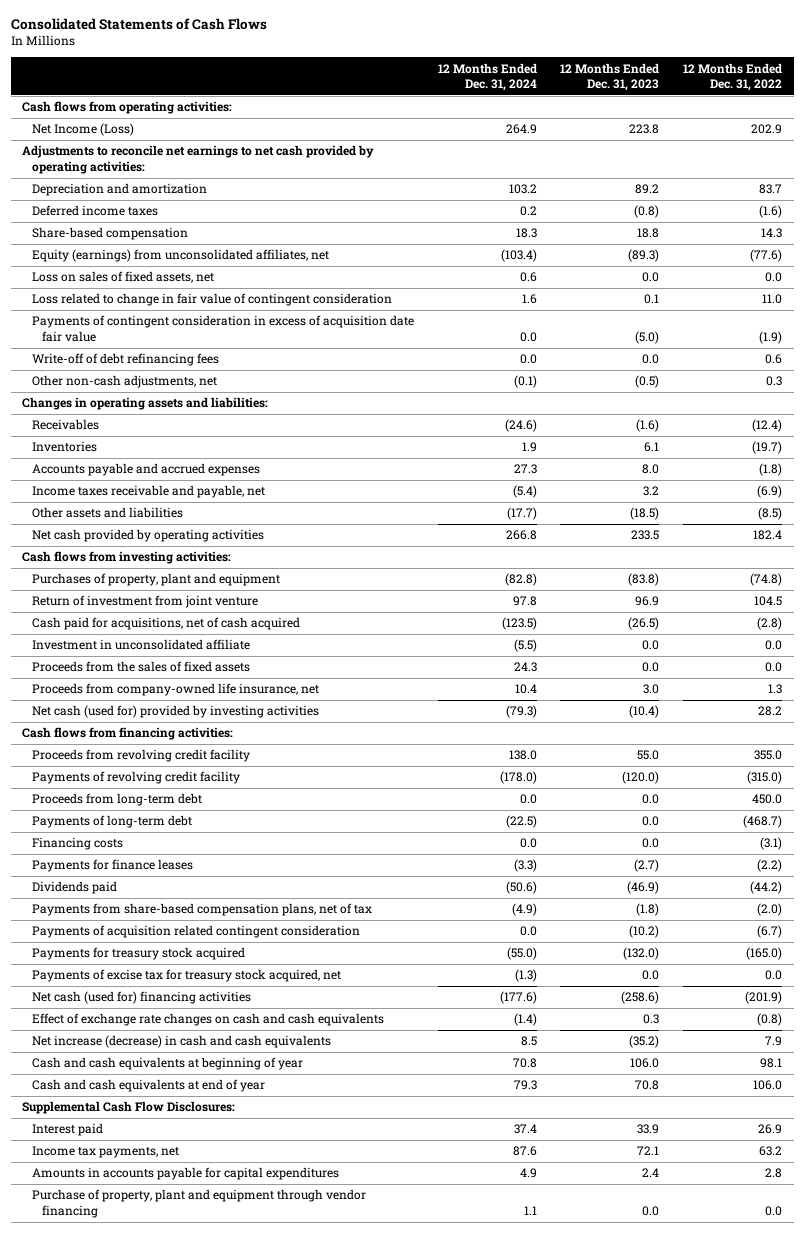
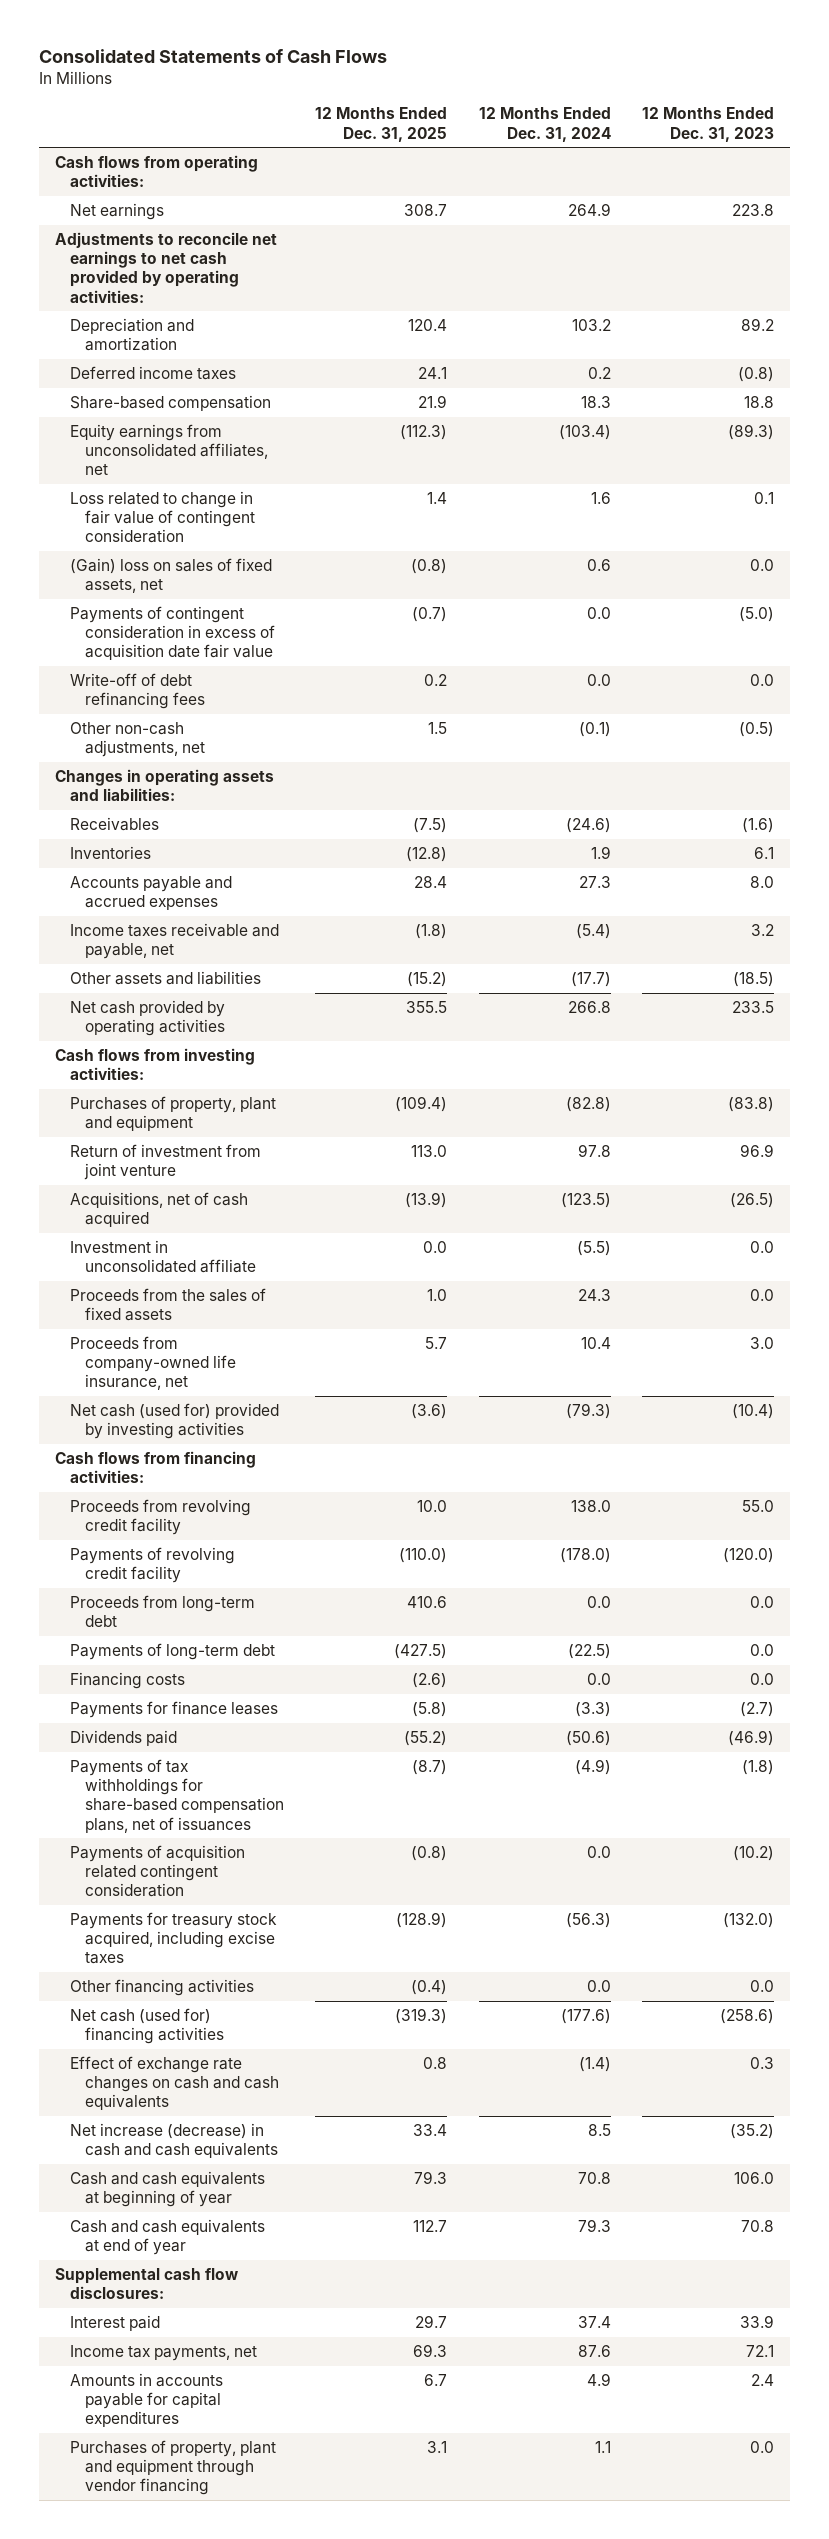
[682,62,782,91] 12 Months Ended Dec. 31, 2022 -> none
none -> [315,107,448,142] 12 Months Ended Dec. 31, 2025
[31,123,134,137] Net Income (Loss) -> [69,203,164,221] Net earnings
[31,271,214,284] Loss on sales of fixed assets, net -> none
[31,249,329,263] Equity (earnings) from unconsolidated affiliates, net -> [69,424,268,476] Equity earnings from unconsolidated affiliates, net
none -> [69,558,272,594] (Gain) loss on sales of fixed assets, net
[31,617,300,631] Cash paid for acquisitions, net of cash acquired -> [69,1192,248,1228] Acquisitions, net of cash acquired
[31,903,372,917] Payments from share-based compensation plans, net of tax -> [69,1759,284,1833] Payments of tax withholdings for share-based compensation plans, net of issuances
[31,969,341,983] Payments of excise tax for treasury stock acquired, net -> none
[31,947,245,961] Payments for treasury stock acquired -> [69,1912,277,1965] Payments for treasury stock acquired, including excise taxes
[506,947,537,961] (55.0) -> [565,1913,611,1929] (56.3)
none -> [69,1979,254,1997] Other financing activities
[22,1101,236,1115] Supplemental Cash Flow Disclosures: -> [54,2268,238,2300] Supplemental cash flow disclosures:
[31,1189,366,1218] Purchase of property, plant and equipment through vendor financing -> [69,2440,276,2496] Purchases of property, plant and equipment through vendor financing

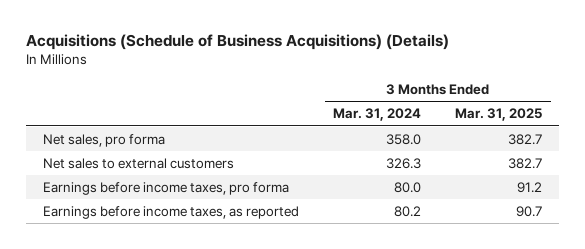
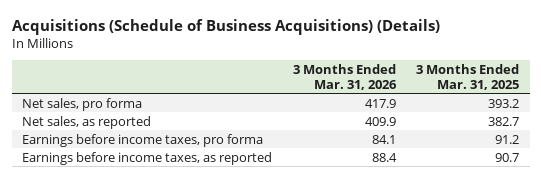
[333,108,422,122] Mar. 31, 2024 -> none
none -> [292,63,397,90] 3 Months Ended Mar. 31, 2026
[508,133,543,145] 382.7 -> [488,98,520,108] 393.2
[42,157,234,169] Net sales to external customers -> [21,115,151,129] Net sales, as reported

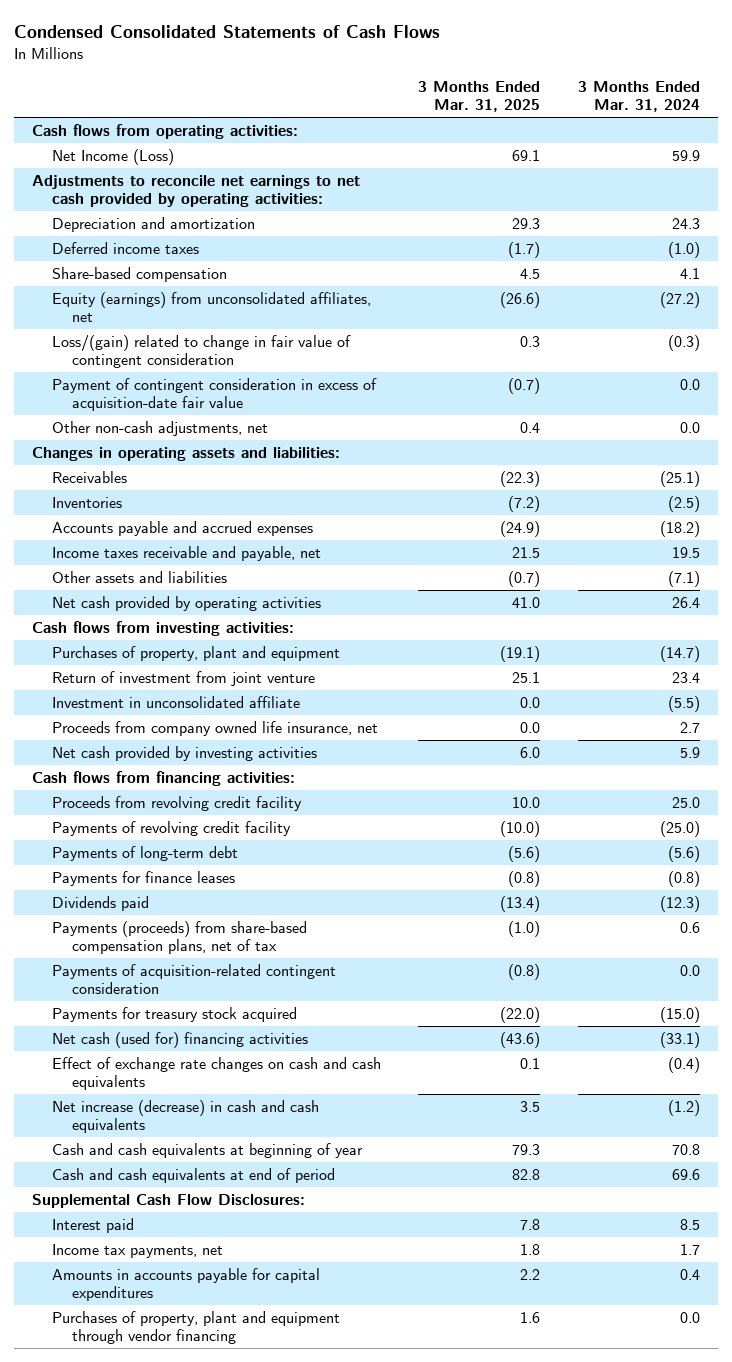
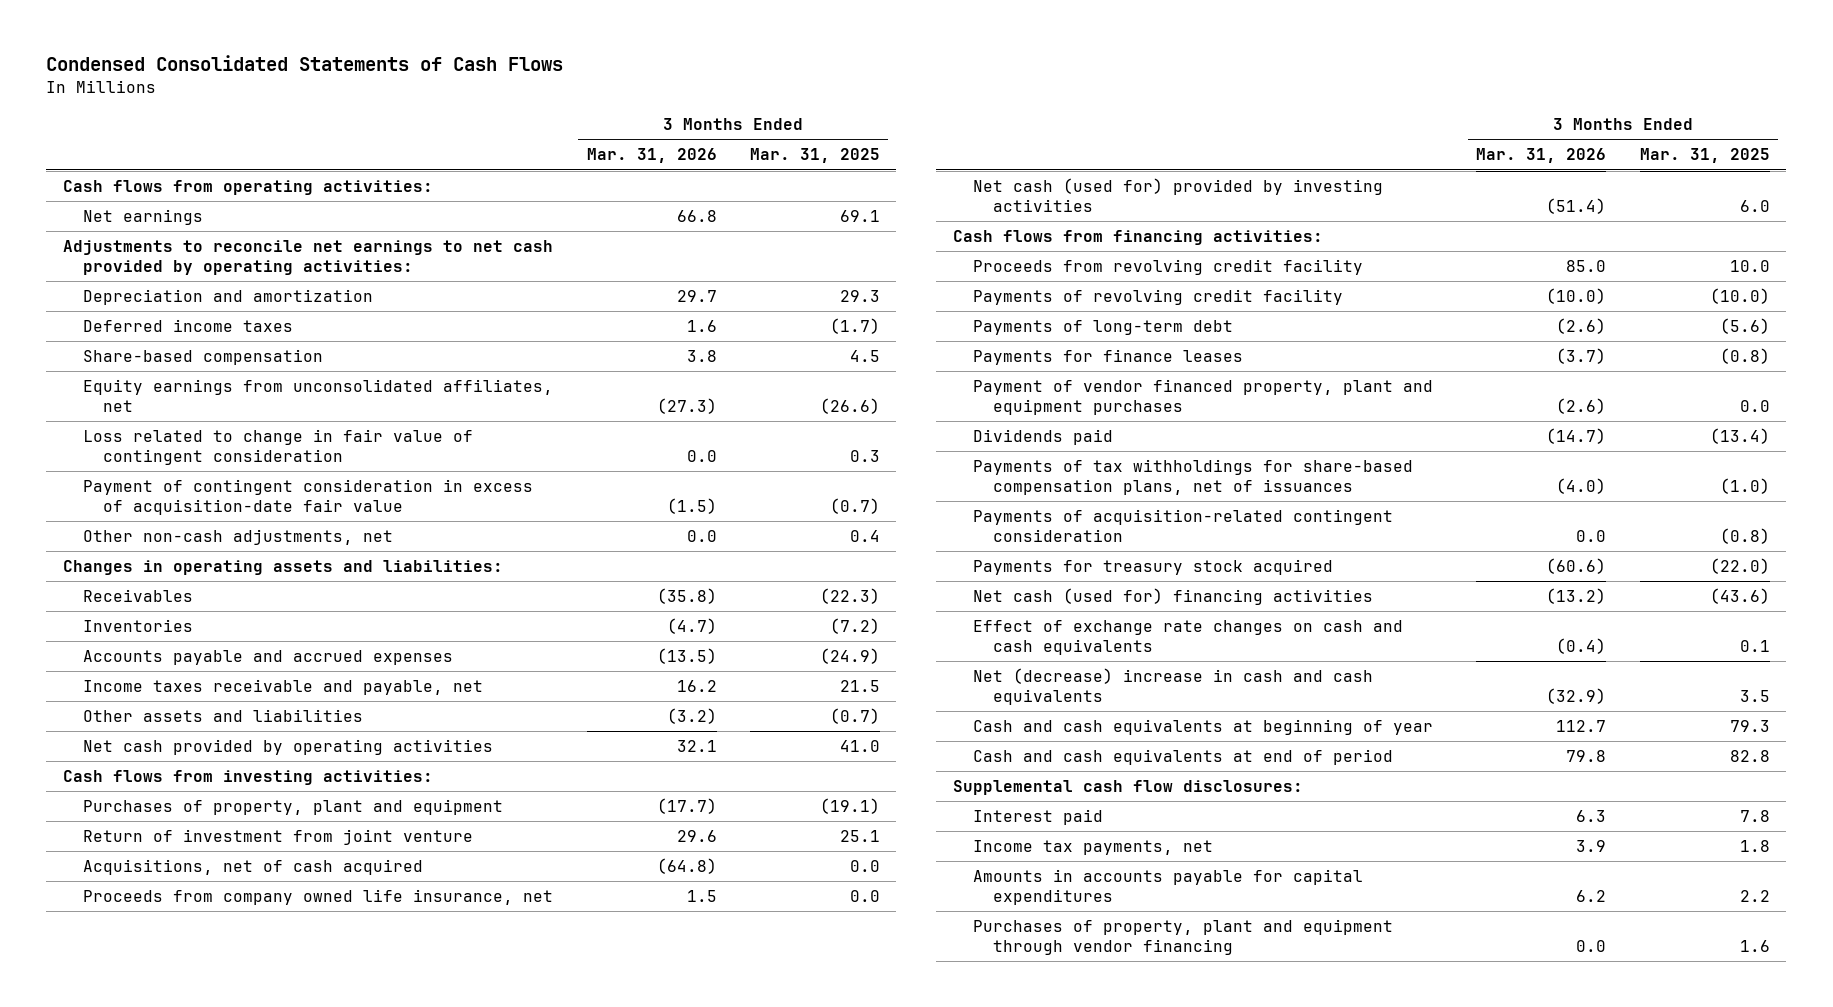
[577,81,700,113] 3 Months Ended Mar. 31, 2024 -> none
none -> [586,148,717,164] Mar. 31, 2026
[51,148,174,165] Net Income (Loss) -> [83,209,204,226] Net earnings
[51,291,371,323] Equity (earnings) from unconsolidated affiliates, net -> [83,379,554,413] Equity earnings from unconsolidated affiliates, net
[51,334,351,369] Loss/(gain) related to change in fair value of contingent consideration -> [83,429,474,466] Loss related to change in fair value of contingent consideration
[51,695,300,708] Investment in unconsolidated affiliate -> none
none -> [83,859,424,876] Acquisitions, net of cash acquired
[51,745,317,761] Net cash provided by investing activities -> [973,178,1384,213] Net cash (used for) provided by investing activities
none -> [973,379,1434,416] Payment of vendor financed property, plant and equipment purchases
[51,920,307,955] Payments (proceeds) from share-based compensation plans, net of tax -> [973,459,1414,496] Payments of tax withholdings for share-based compensation plans, net of issuances
[51,1099,319,1134] Net increase (decrease) in cash and cash equivalents -> [973,668,1374,706] Net (decrease) increase in cash and cash equivalents
[32,1193,306,1208] Supplemental Cash Flow Disclosures: -> [952,780,1303,796] Supplemental cash flow disclosures:

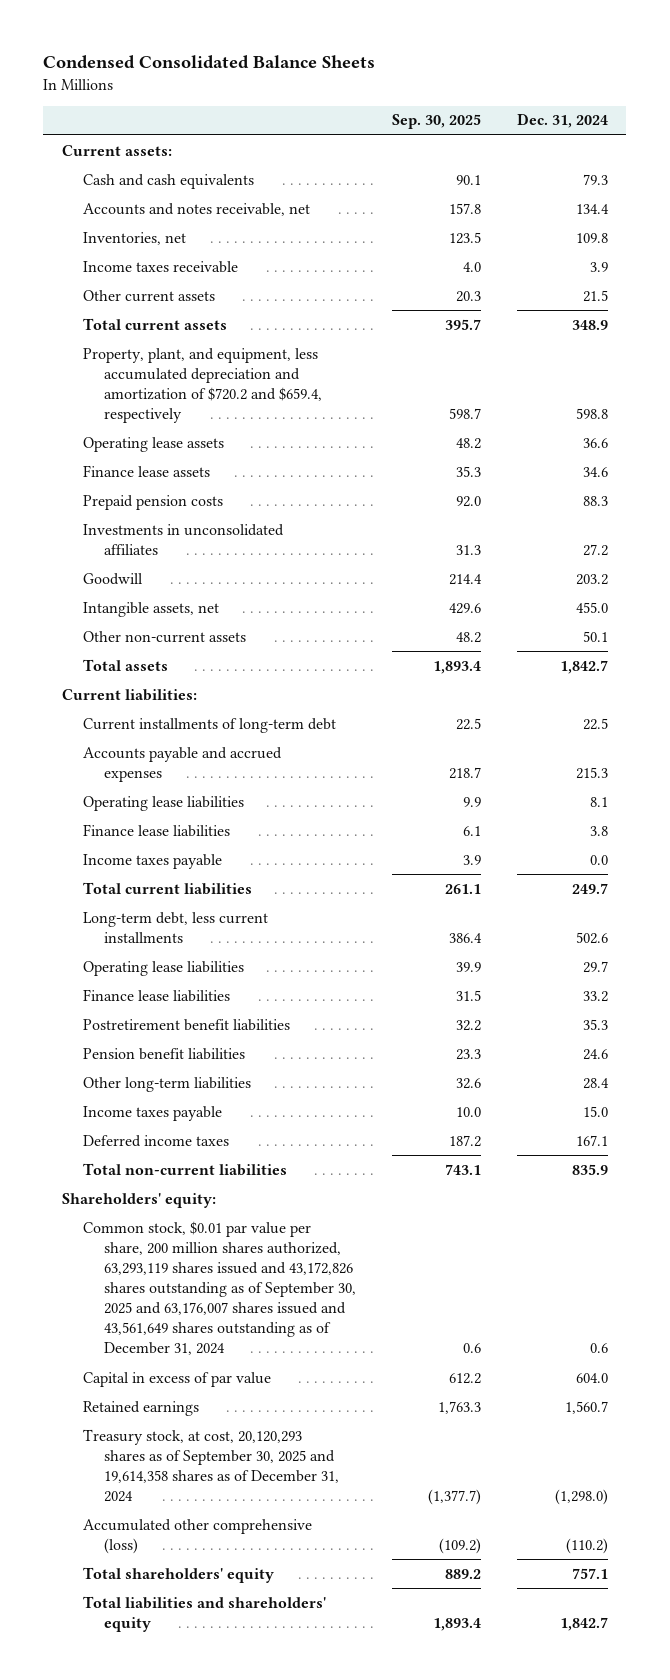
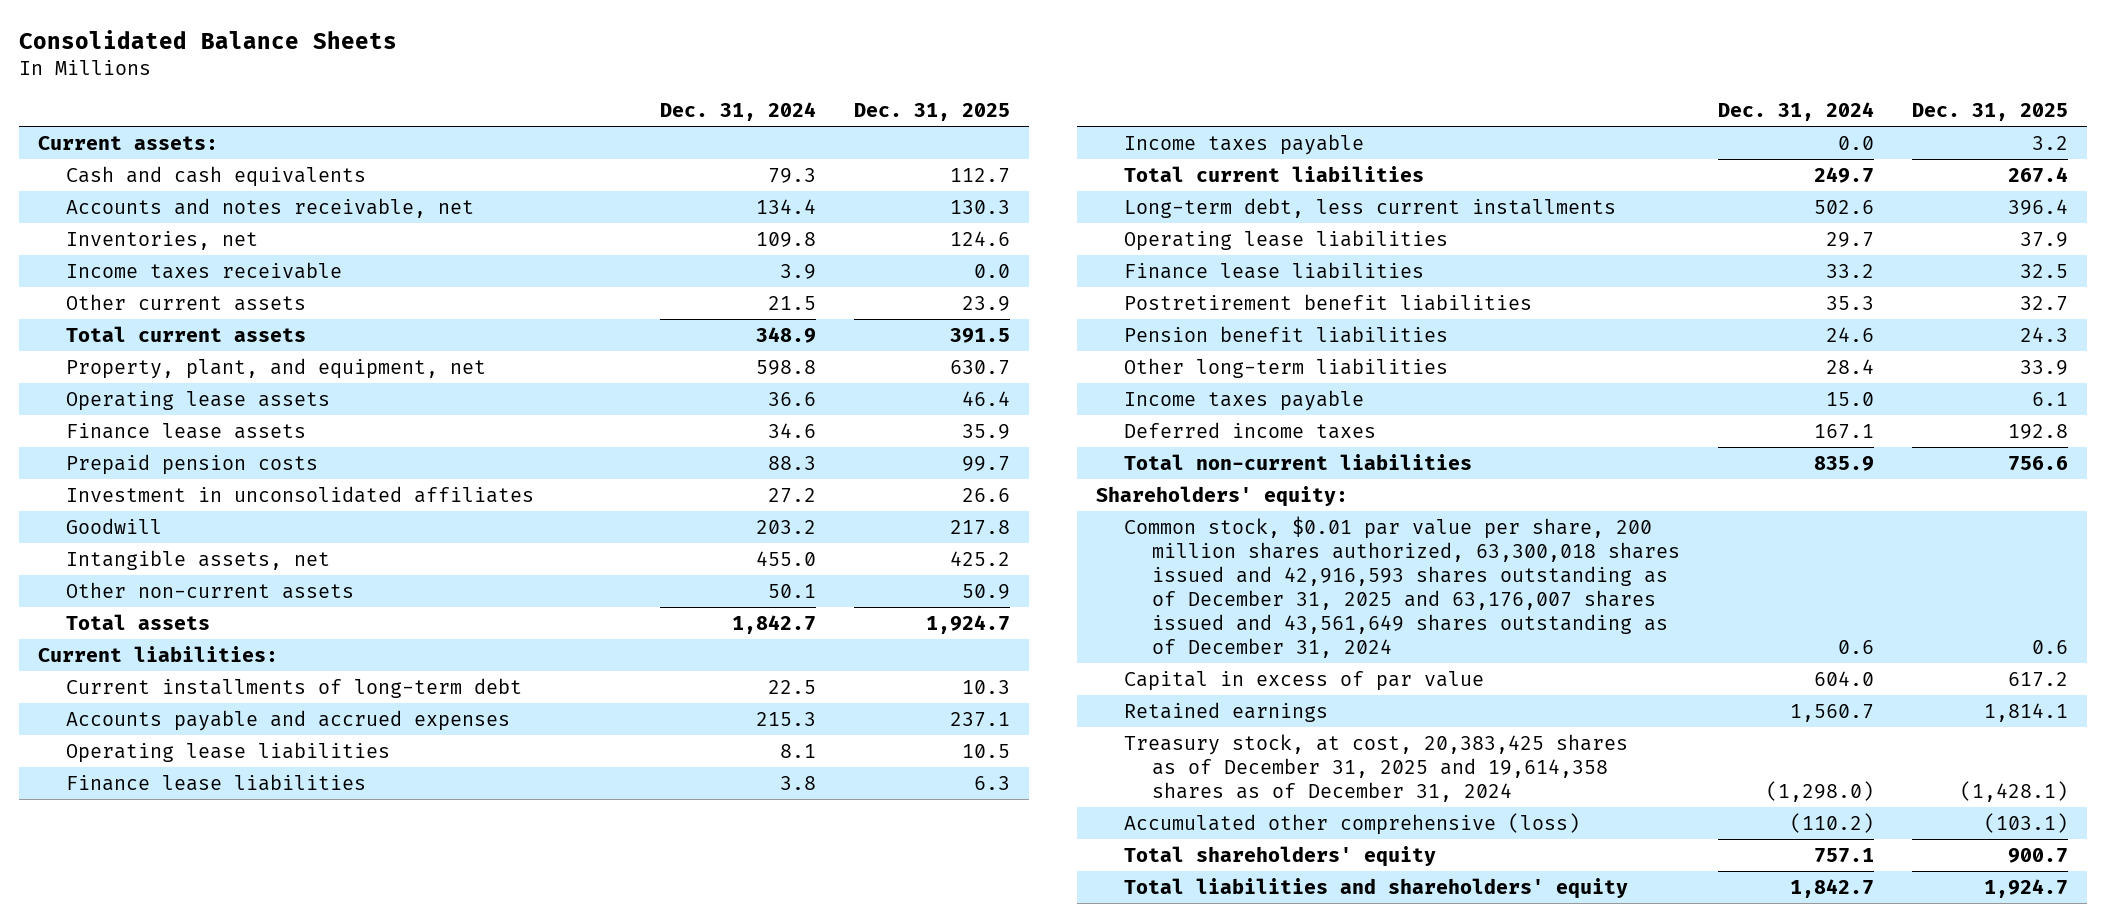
[43,55,376,70] Condensed Consolidated Balance Sheets -> [18,29,397,49] Consolidated Balance Sheets
[391,114,481,130] Sep. 30, 2025 -> none
none -> [853,103,1010,122] Dec. 31, 2025
[82,347,322,424] Property, plant, and equipment, less accumulated depreciation and amortization of $720.2 and $659.4, respectively -> [65,357,486,379] Property, plant, and equipment, net
[82,523,284,555] Investments in unconsolidated affiliates -> [65,485,534,503] Investment in unconsolidated affiliates
[82,1220,356,1356] Common stock, $0.01 par value per share, 200 million shares authorized, 63,293,119 shares issued and 43,172,826 shares outstanding as of September 30, 2025 and 63,176,007 shares issued and 43,561,649 shares outstanding as of December 31, 2024 -> [1124,515,1680,658] Common stock, $0.01 par value per share, 200 million shares authorized, 63,300,018 shares issued and 42,916,593 shares outstanding as of December 31, 2025 and 63,176,007 shares issued and 43,561,649 shares outstanding as of December 31, 2024
[82,1428,339,1503] Treasury stock, at cost, 20,120,293 shares as of September 30, 2025 and 19,614,358 shares as of December 31, 2024 -> [1124,733,1629,802] Treasury stock, at cost, 20,383,425 shares as of December 31, 2025 and 19,614,358 shares as of December 31, 2024

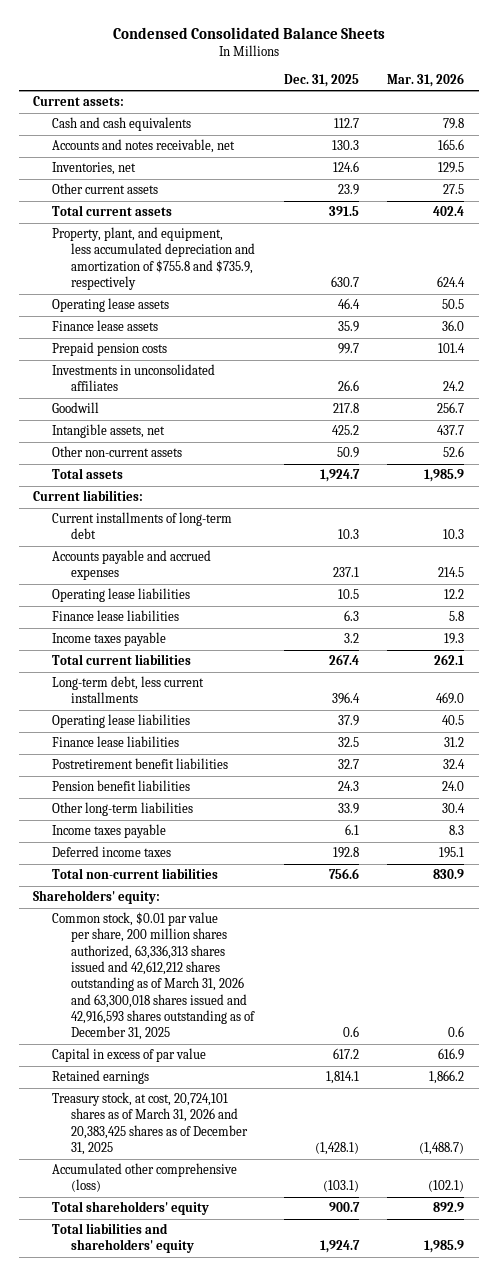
[18,29,397,49] Consolidated Balance Sheets -> [112,26,385,39] Condensed Consolidated Balance Sheets
[659,102,816,122] Dec. 31, 2024 -> none
none -> [387,72,465,87] Mar. 31, 2026
[65,261,342,279] Income taxes receivable -> none
[65,357,486,379] Property, plant, and equipment, net -> [52,227,256,291] Property, plant, and equipment, less accumulated depreciation and amortization of $755.8 and $735.9, respectively
[65,485,534,503] Investment in unconsolidated affiliates -> [52,364,216,392] Investments in unconsolidated affiliates
[1124,515,1680,658] Common stock, $0.01 par value per share, 200 million shares authorized, 63,300,018 shares issued and 42,916,593 shares outstanding as of December 31, 2025 and 63,176,007 shares issued and 43,561,649 shares outstanding as of December 31, 2024 -> [52,912,256,1041] Common stock, $0.01 par value per share, 200 million shares authorized, 63,336,313 shares issued and 42,612,212 shares outstanding as of March 31, 2026 and 63,300,018 shares issued and 42,916,593 shares outstanding as of December 31, 2025
[1124,733,1629,802] Treasury stock, at cost, 20,383,425 shares as of December 31, 2025 and 19,614,358 shares as of December 31, 2024 -> [52,1092,249,1156] Treasury stock, at cost, 20,724,101 shares as of March 31, 2026 and 20,383,425 shares as of December 31, 2025

